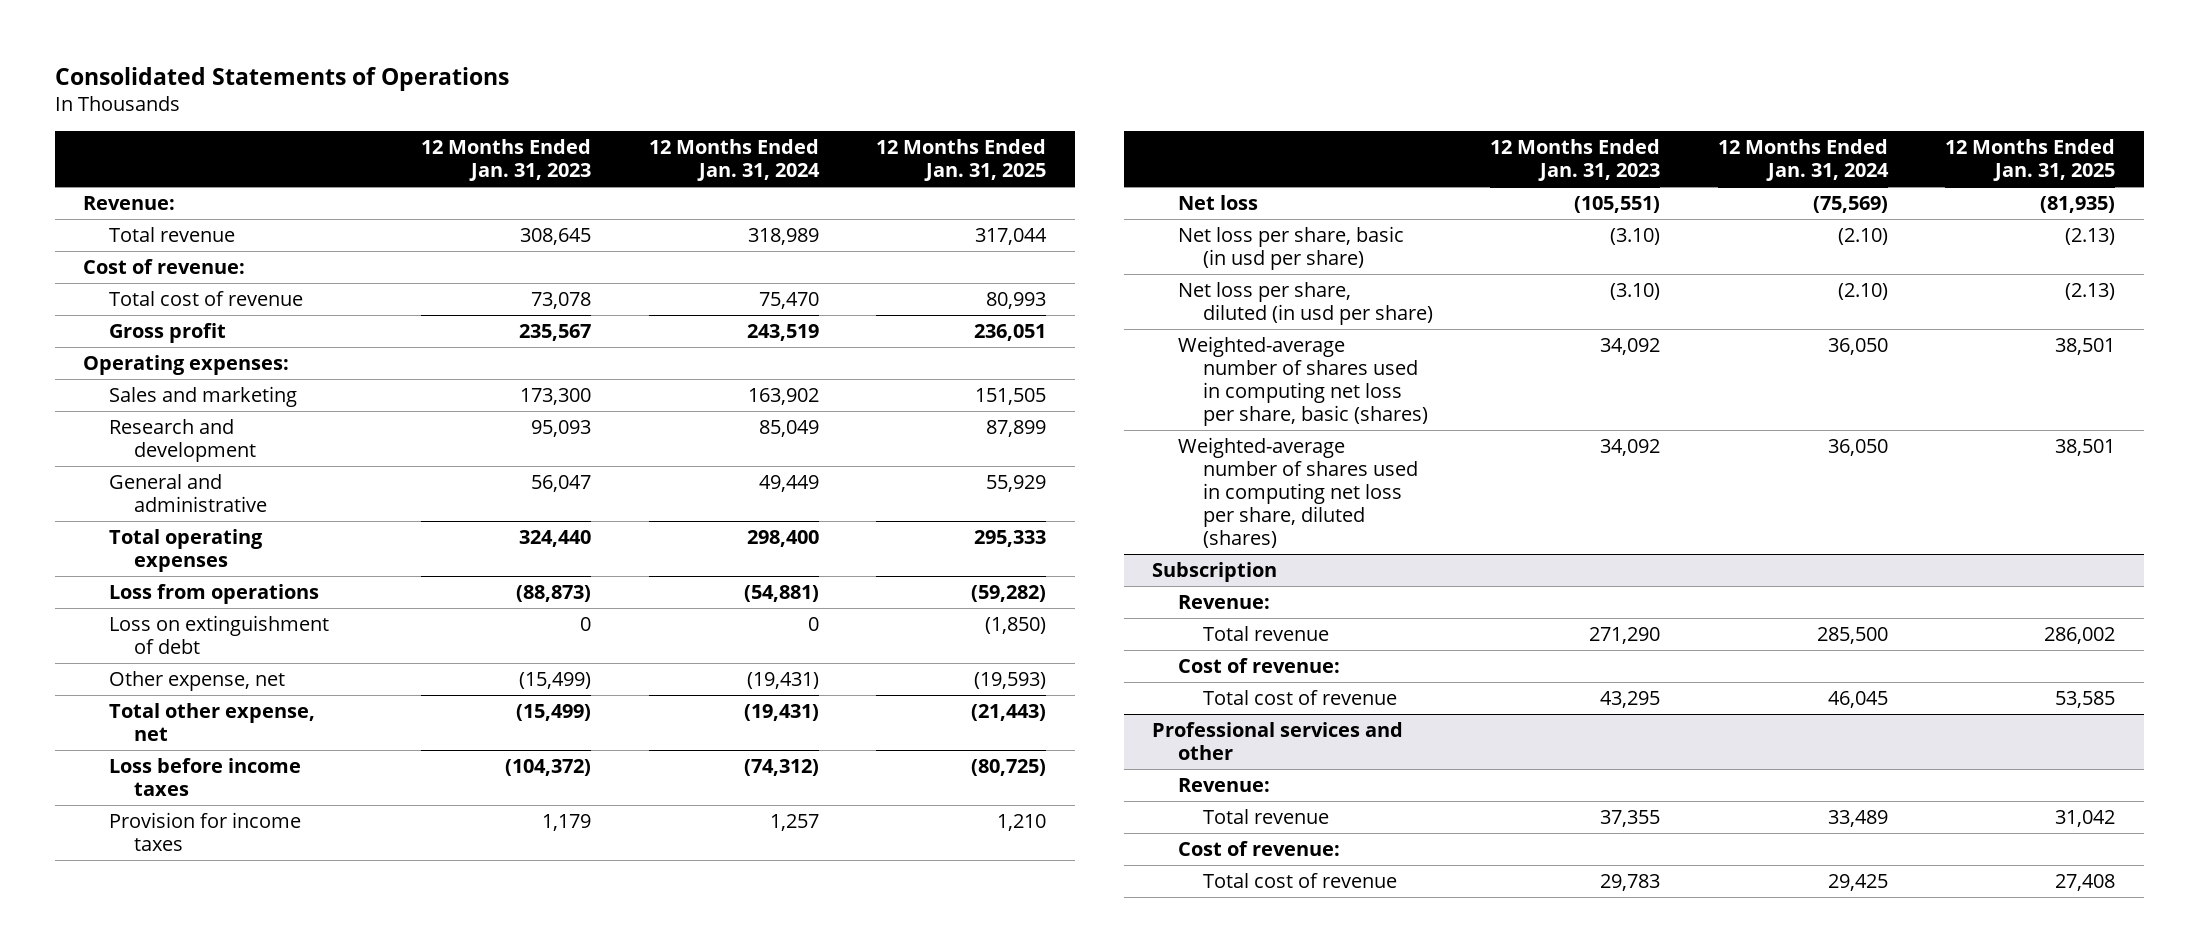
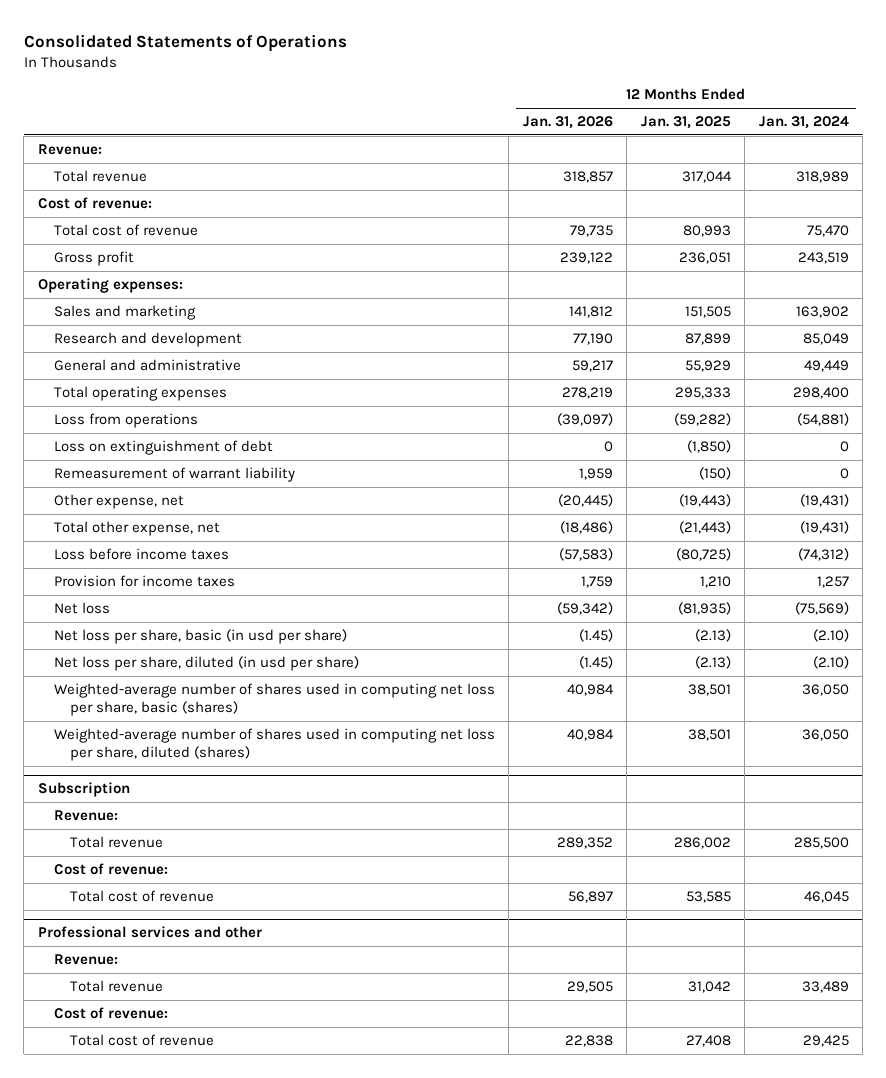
[421,139,592,182] 12 Months Ended Jan. 31, 2023 -> none
none -> [522,116,613,130] Jan. 31, 2026
none -> [53,467,295,483] Remeasurement of warrant liability
[974,672,1047,690] (19,593) -> [678,494,731,508] (19,443)

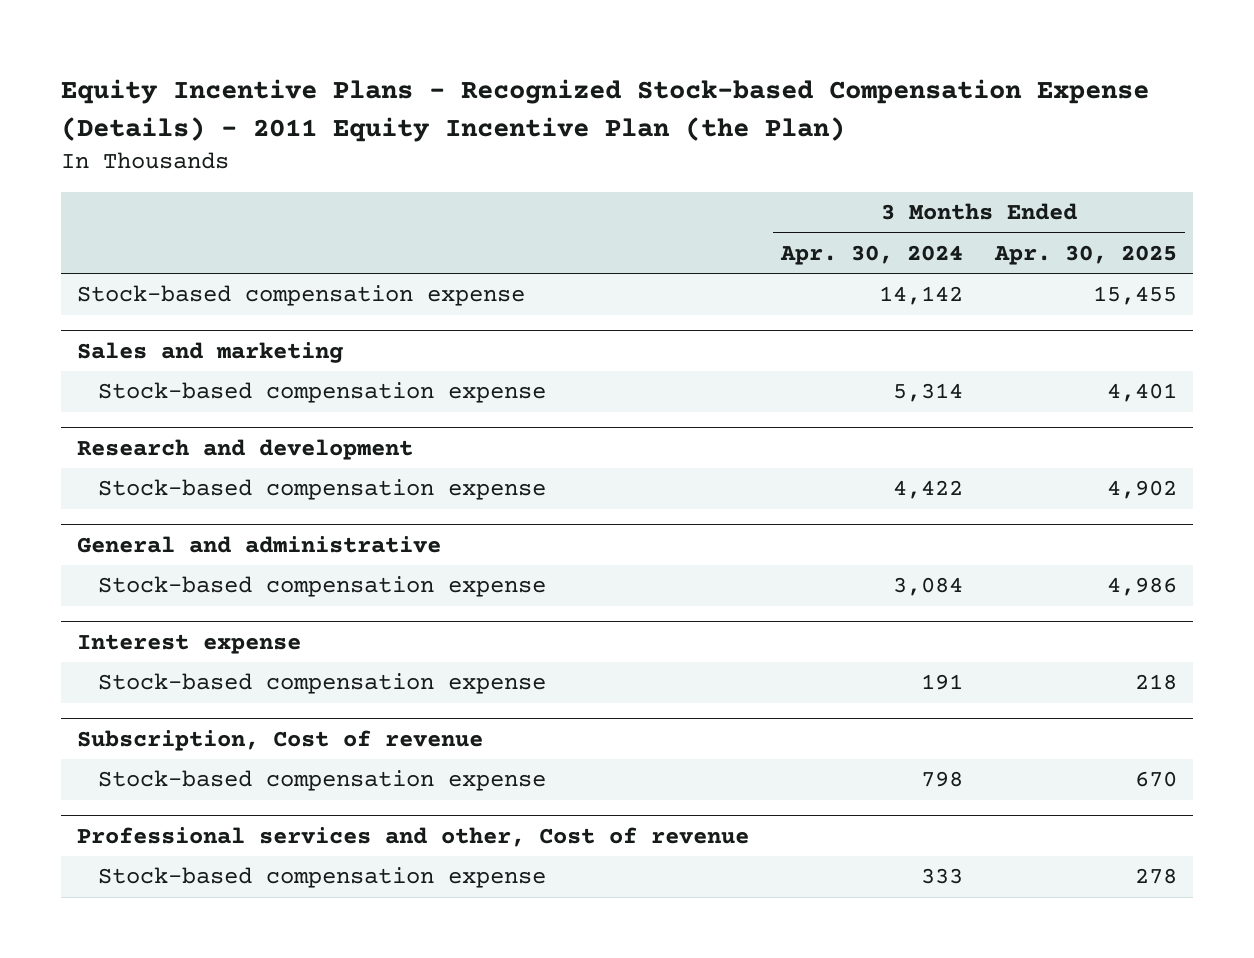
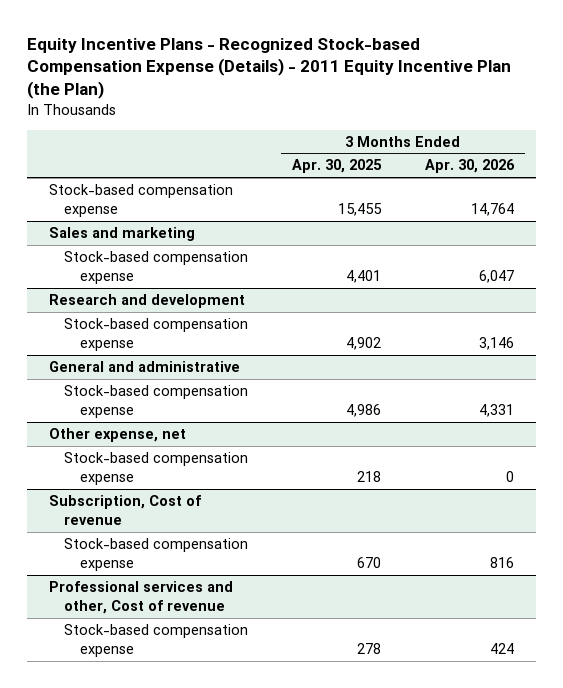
[780,245,964,266] Apr. 30, 2024 -> none
none -> [425,159,516,174] Apr. 30, 2026
[76,633,301,654] Interest expense -> [48,428,186,443] Other expense, net

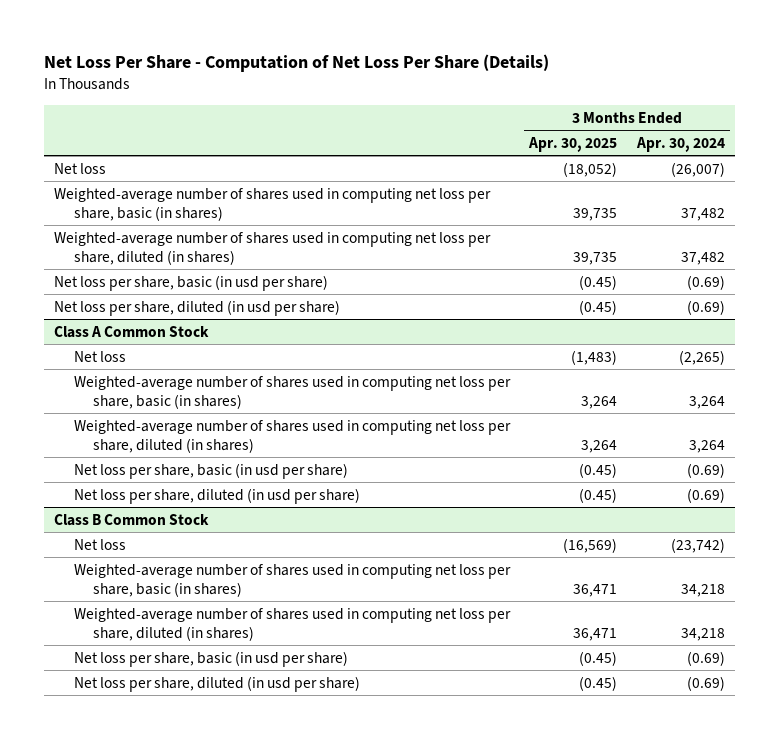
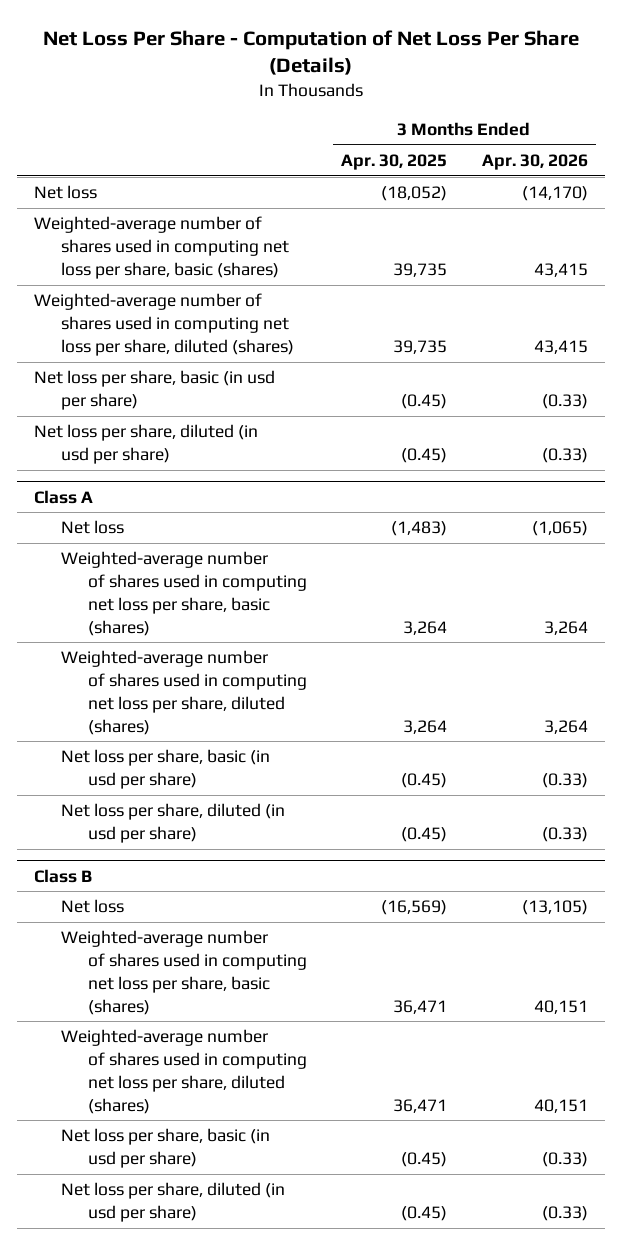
[636,136,726,152] Apr. 30, 2024 -> none
none -> [481,154,588,171] Apr. 30, 2026
[54,187,492,221] Weighted-average number of shares used in computing net loss per share, basic (in shares) -> [34,216,290,279] Weighted-average number of shares used in computing net loss per share, basic (shares)
[54,231,492,265] Weighted-average number of shares used in computing net loss per share, diluted (in shares) -> [34,293,295,356] Weighted-average number of shares used in computing net loss per share, diluted (shares)
[54,325,210,338] Class A Common Stock -> [34,489,94,504] Class A
[73,375,511,409] Weighted-average number of shares used in computing net loss per share, basic (in shares) -> [61,551,308,636] Weighted-average number of shares used in computing net loss per share, basic (shares)
[73,419,511,453] Weighted-average number of shares used in computing net loss per share, diluted (in shares) -> [61,650,308,735] Weighted-average number of shares used in computing net loss per share, diluted (shares)
[54,513,210,526] Class B Common Stock -> [34,868,93,883] Class B
[73,563,511,597] Weighted-average number of shares used in computing net loss per share, basic (in shares) -> [61,930,308,1015] Weighted-average number of shares used in computing net loss per share, basic (shares)
[73,607,511,641] Weighted-average number of shares used in computing net loss per share, diluted (in shares) -> [61,1029,308,1114] Weighted-average number of shares used in computing net loss per share, diluted (shares)

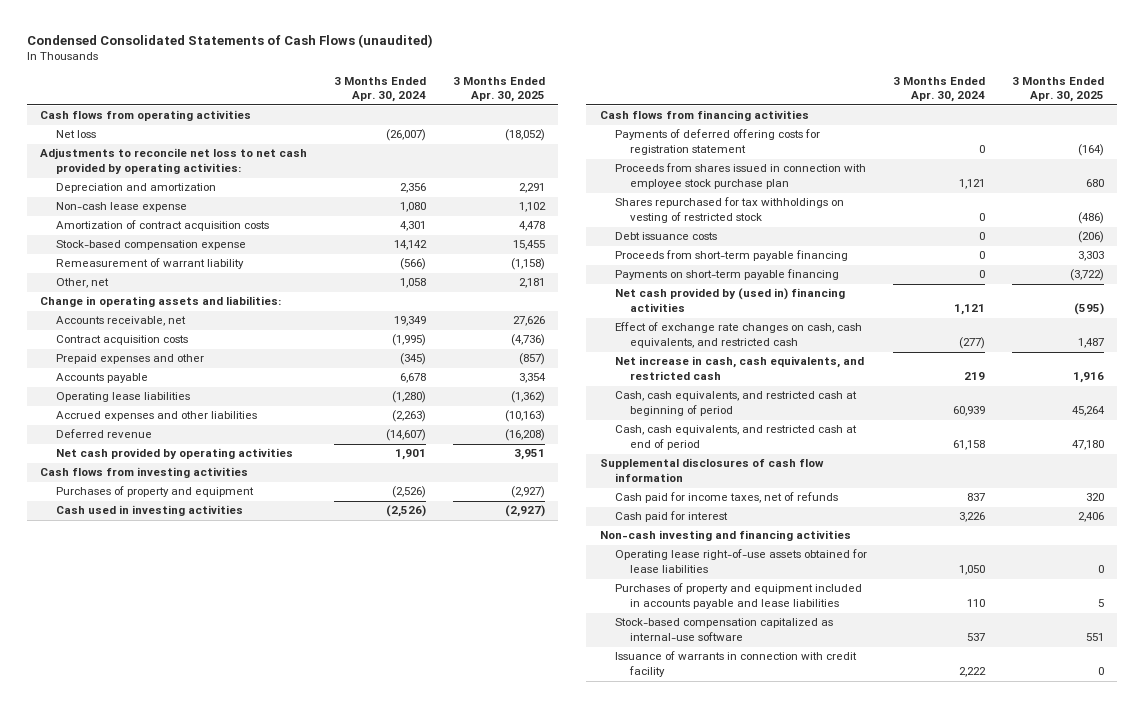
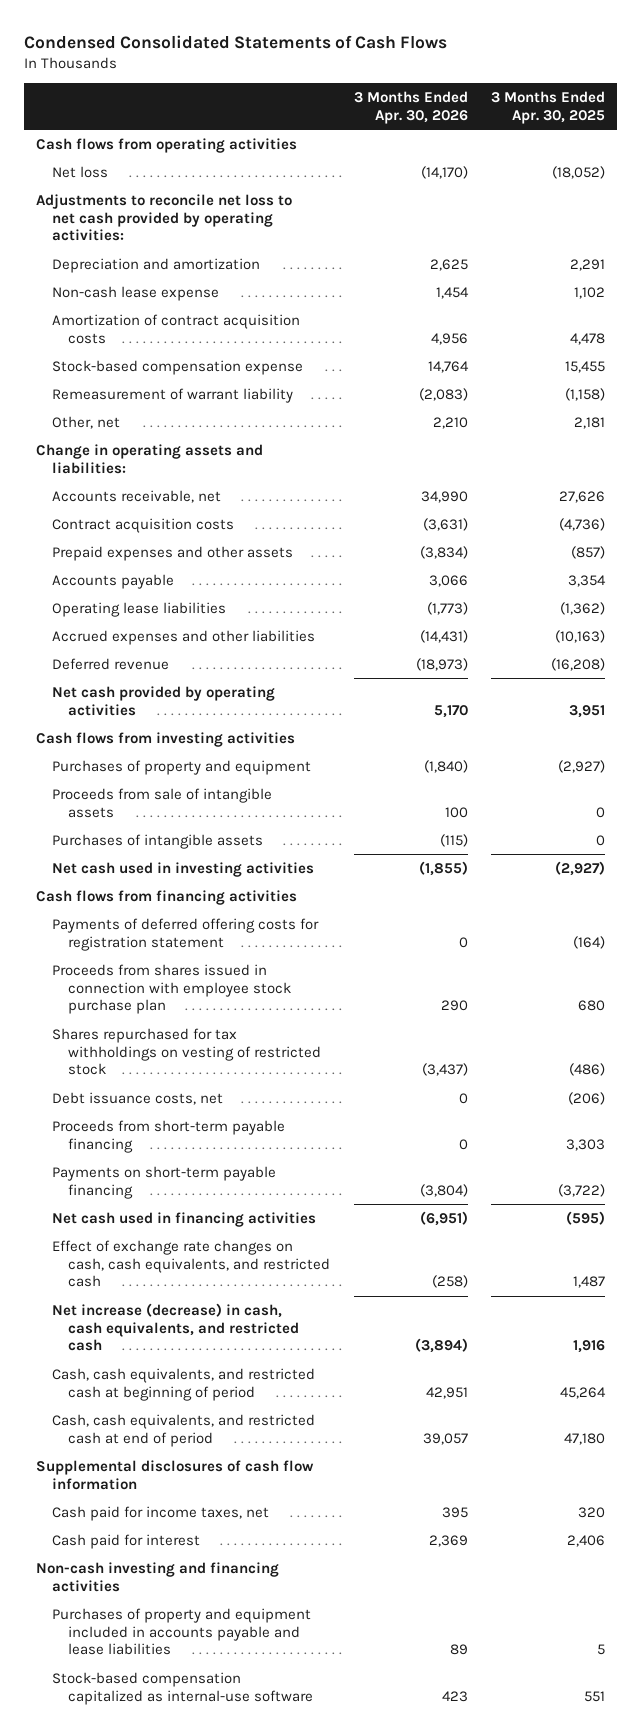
[27,33,434,48] Condensed Consolidated Statements of Cash Flows (unaudited) -> [24,34,448,49] Condensed Consolidated Statements of Cash Flows
[334,76,427,103] 3 Months Ended Apr. 30, 2024 -> none
none -> [353,91,468,124] 3 Months Ended Apr. 30, 2026
[55,354,204,365] Prepaid expenses and other -> [52,545,294,561] Prepaid expenses and other assets
none -> [52,787,273,818] Proceeds from sale of intangible assets
none -> [52,833,264,849] Purchases of intangible assets
[55,505,243,517] Cash used in investing activities -> [52,861,315,877] Net cash used in investing activities
[614,232,717,241] Debt issuance costs -> [52,1091,224,1105] Debt issuance costs, net
[614,288,845,313] Net cash provided by (used in) financing activities -> [52,1211,317,1227] Net cash used in financing activities
[614,356,864,381] Net increase in cash, cash equivalents, and restricted cash -> [52,1302,300,1352] Net increase (decrease) in cash, cash equivalents, and restricted cash
[614,492,838,504] Cash paid for income taxes, net of refunds -> [52,1505,270,1521] Cash paid for income taxes, net
[614,549,867,574] Operating lease right-of-use assets obtained for lease liabilities -> none
[614,651,857,678] Issuance of warrants in connection with credit facility -> none

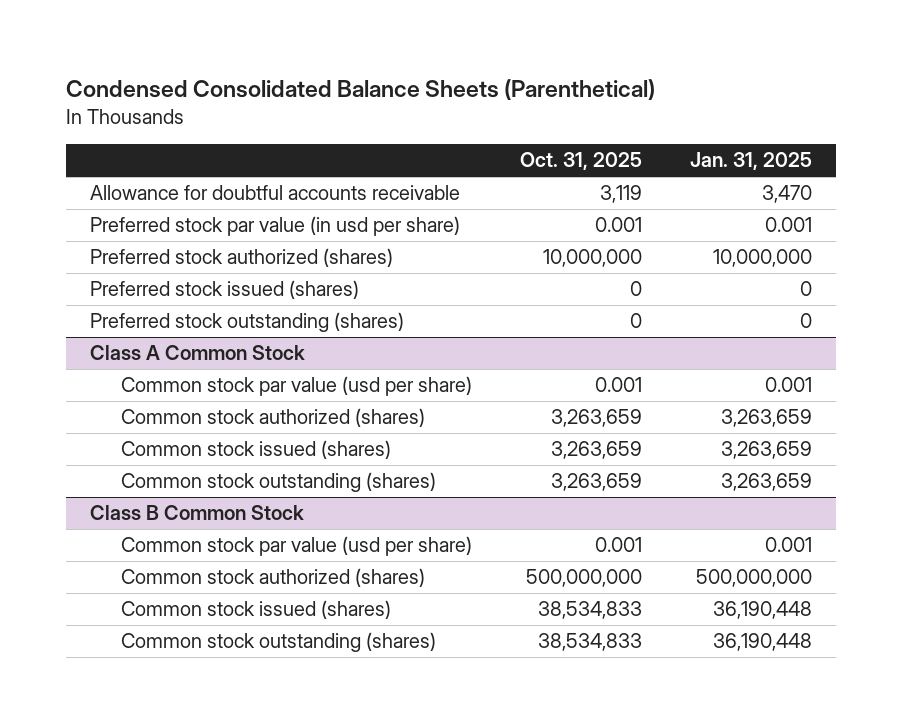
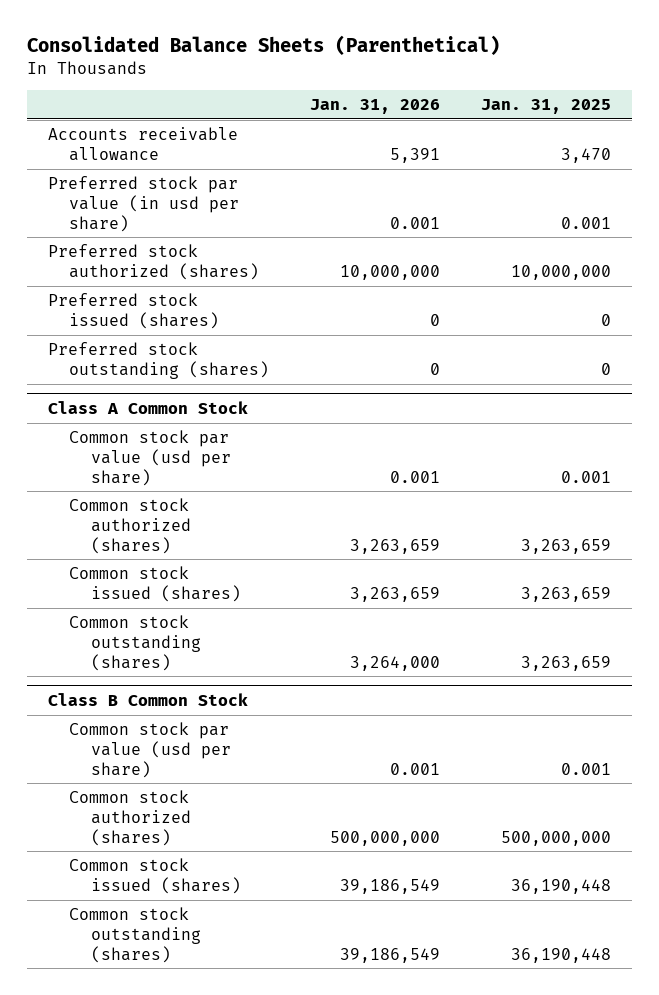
[65,78,655,100] Condensed Consolidated Balance Sheets (Parenthetical) -> [27,35,501,56] Consolidated Balance Sheets (Parenthetical)
[519,152,642,171] Oct. 31, 2025 -> none
none -> [310,99,441,115] Jan. 31, 2026
[89,185,460,201] Allowance for doubtful accounts receivable -> [47,127,238,161] Accounts receivable allowance

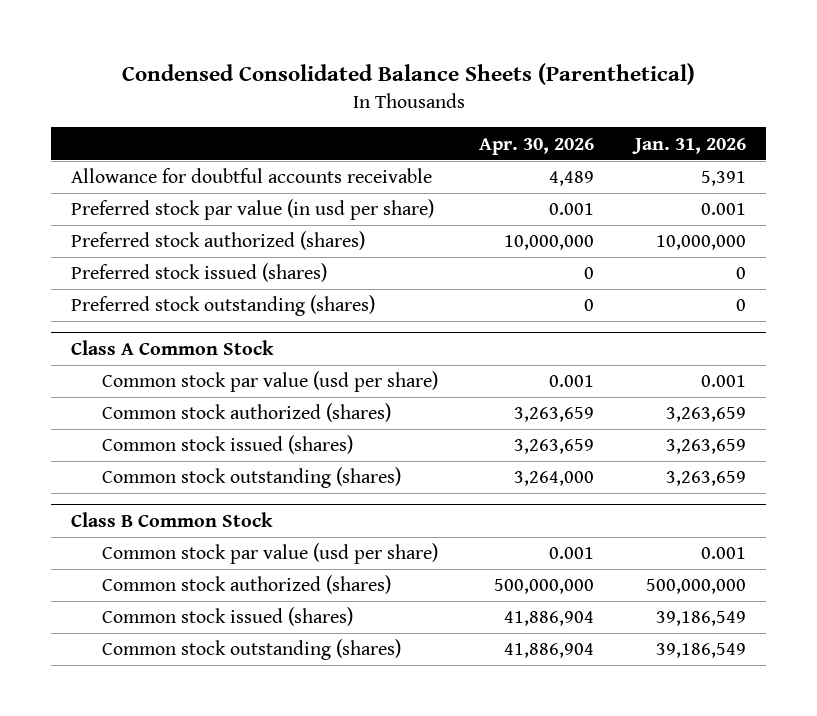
[27,35,501,56] Consolidated Balance Sheets (Parenthetical) -> [121,63,695,86] Condensed Consolidated Balance Sheets (Parenthetical)
[481,99,612,115] Jan. 31, 2025 -> none
none -> [478,137,594,155] Apr. 30, 2026
[47,127,238,161] Accounts receivable allowance -> [71,168,433,184] Allowance for doubtful accounts receivable
[350,655,441,671] 3,264,000 -> [665,471,746,487] 3,263,659

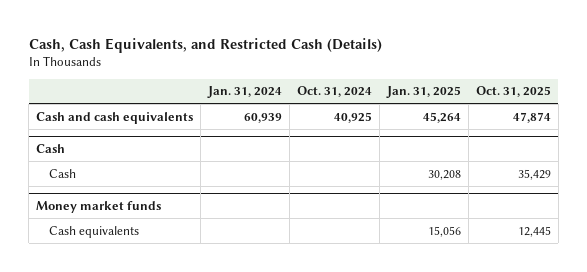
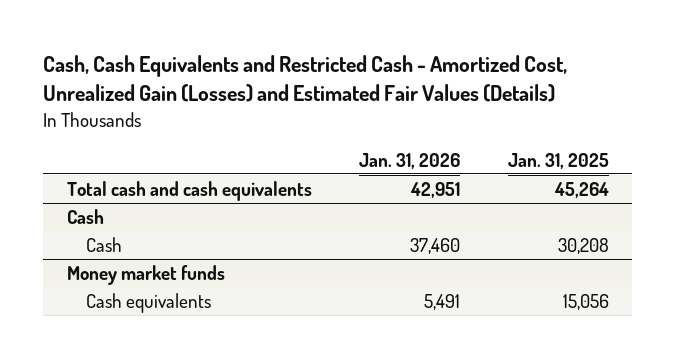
[28,37,382,53] Cash, Cash Equivalents, and Restricted Cash (Details) -> [42,55,567,103] Cash, Cash Equivalents and Restricted Cash - Amortized Cost, Unrealized Gain (Losses) and Estimated Fair Values (Details)
[207,86,283,99] Jan. 31, 2024 -> none
[296,86,372,98] Oct. 31, 2024 -> none
[475,86,551,98] Oct. 31, 2025 -> none
none -> [359,152,461,169] Jan. 31, 2026
[36,111,194,124] Cash and cash equivalents -> [66,180,312,201] Total cash and cash equivalents

